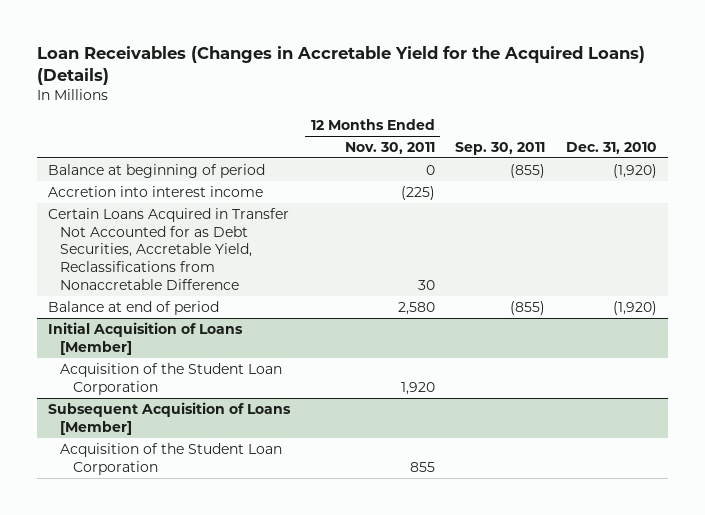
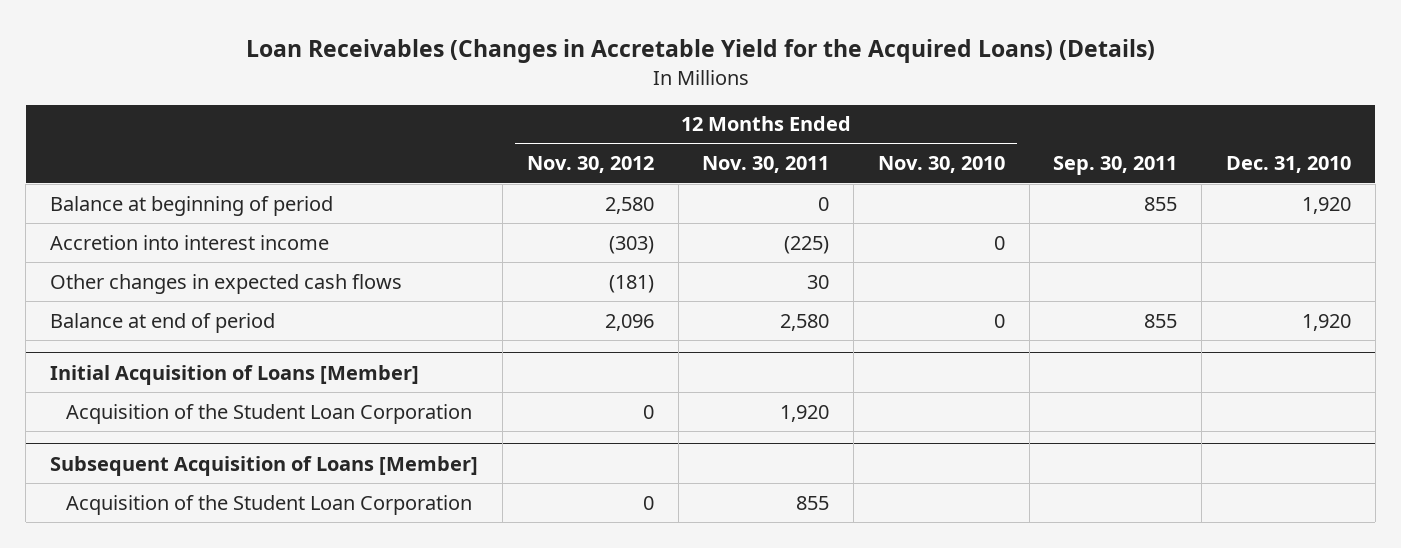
none -> [526,156,654,174] Nov. 30, 2012
none -> [877,156,1005,174] Nov. 30, 2010
[510,163,546,178] (855) -> [1144,196,1178,211] 855
[613,163,658,178] (1,920) -> [1302,196,1352,214] 1,920
[47,207,289,290] Certain Loans Acquired in Transfer Not Accounted for as Debt Securities, Accretable Yield, Reclassifications from Nonaccretable Difference -> none
none -> [50,273,403,294] Other changes in expected cash flows
[510,300,546,315] (855) -> [1144,313,1178,328] 855
[613,300,658,315] (1,920) -> [1302,313,1352,331] 1,920

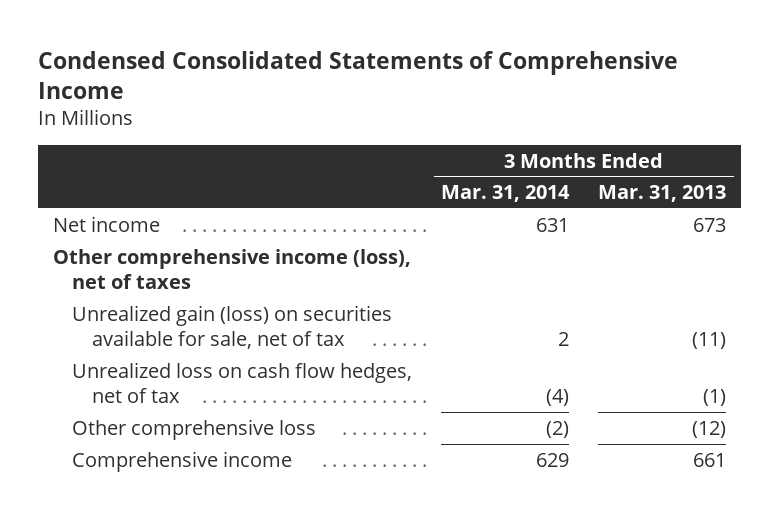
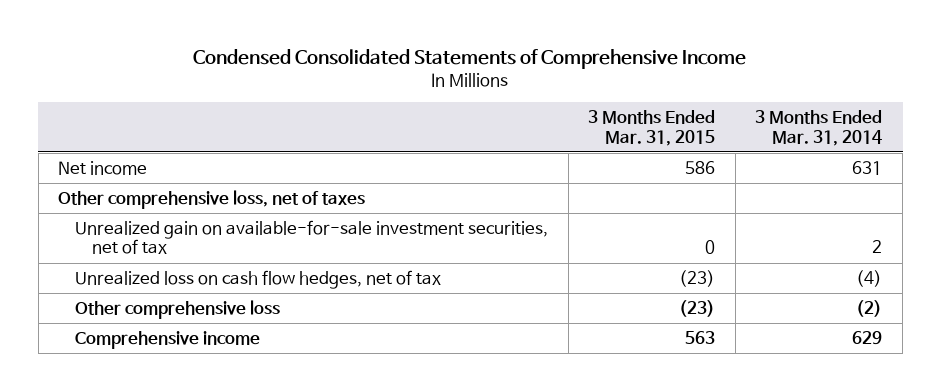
[598,185,727,203] Mar. 31, 2013 -> none
none -> [588,110,716,146] 3 Months Ended Mar. 31, 2015
[52,248,411,290] Other comprehensive income (loss), net of taxes -> [58,190,366,210] Other comprehensive loss, net of taxes
[72,304,393,350] Unrealized gain (loss) on securities available for sale, net of tax -> [75,220,549,255] Unrealized gain on available-for-sale investment securities, net of tax

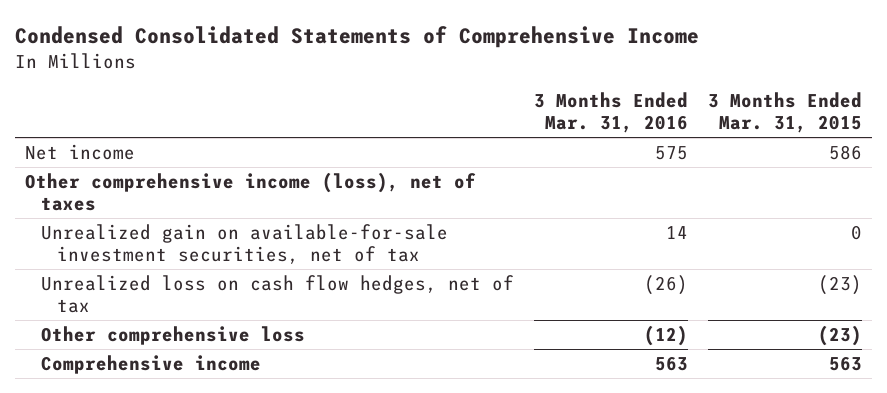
[755,110,883,146] 3 Months Ended Mar. 31, 2014 -> none
none -> [534,92,689,134] 3 Months Ended Mar. 31, 2016
[58,190,366,210] Other comprehensive loss, net of taxes -> [24,171,476,211] Other comprehensive income (loss), net of taxes

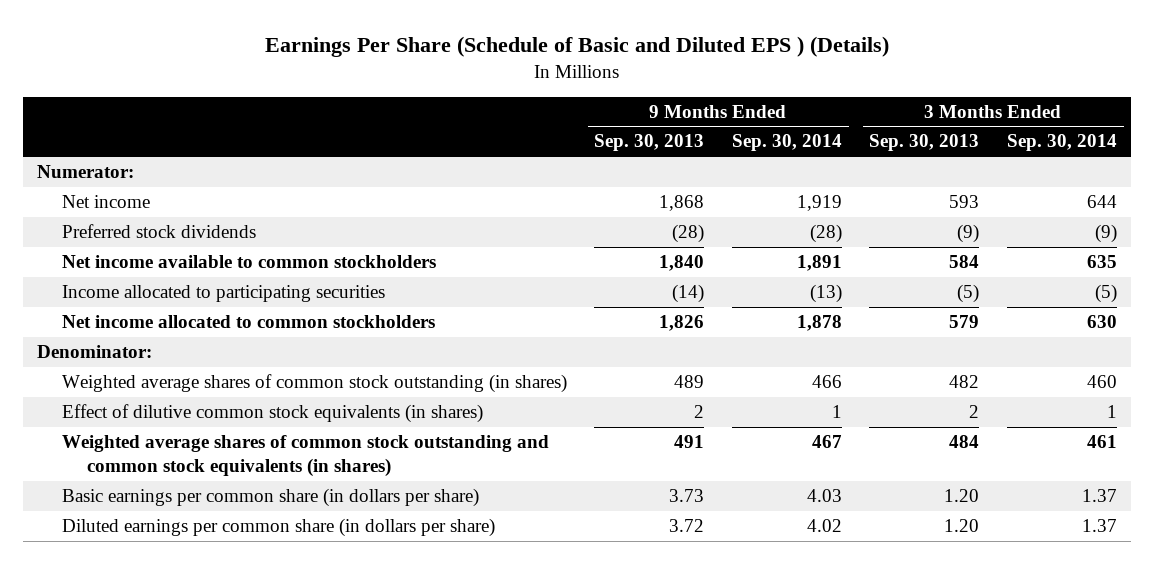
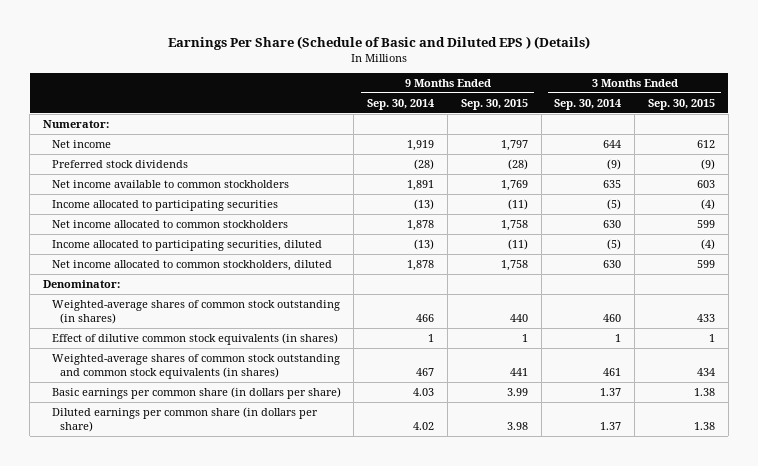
[594,134,705,152] Sep. 30, 2013 -> none
[869,134,980,152] Sep. 30, 2013 -> none
none -> [460,98,528,110] Sep. 30, 2015
none -> [647,98,715,110] Sep. 30, 2015
none -> [51,239,322,251] Income allocated to participating securities, diluted
none -> [51,259,332,271] Net income allocated to common stockholders, diluted
[61,373,567,393] Weighted average shares of common stock outstanding (in shares) -> [51,299,340,324] Weighted-average shares of common stock outstanding (in shares)
[61,434,549,477] Weighted average shares of common stock outstanding and common stock equivalents (in shares) -> [51,353,340,379] Weighted-average shares of common stock outstanding and common stock equivalents (in shares)

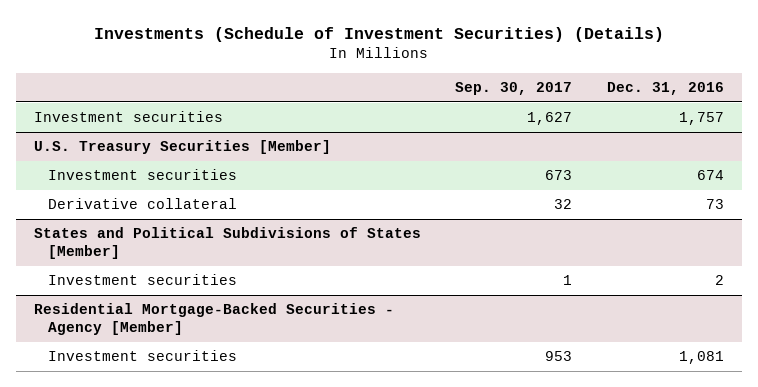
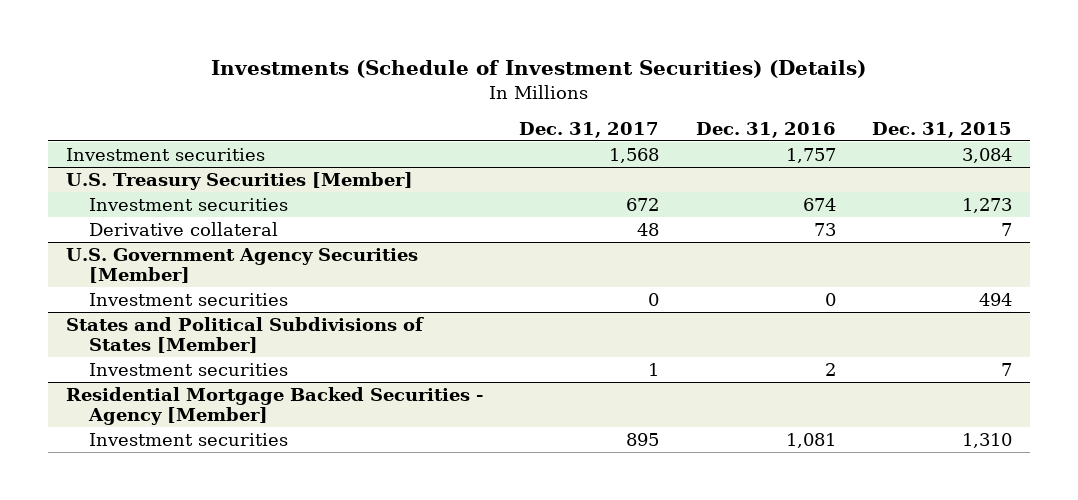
[455,82,573,96] Sep. 30, 2017 -> none
none -> [519,121,660,138] Dec. 31, 2017
none -> [871,121,1012,138] Dec. 31, 2015
none -> [66,247,419,283] U.S. Government Agency Securities [Member]
none -> [88,292,288,306] Investment securities
[33,303,394,336] Residential Mortgage-Backed Securities - Agency [Member] -> [66,386,484,425] Residential Mortgage Backed Securities - Agency [Member]

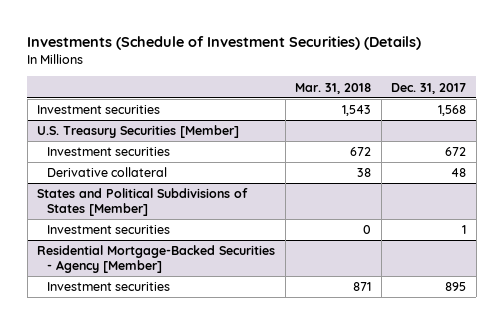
[695,121,836,138] Dec. 31, 2016 -> none
[871,121,1012,138] Dec. 31, 2015 -> none
none -> [295,82,372,94] Mar. 31, 2018
[66,247,419,283] U.S. Government Agency Securities [Member] -> none
[88,292,288,306] Investment securities -> none
[66,386,484,425] Residential Mortgage Backed Securities - Agency [Member] -> [37,245,276,273] Residential Mortgage-Backed Securities - Agency [Member]

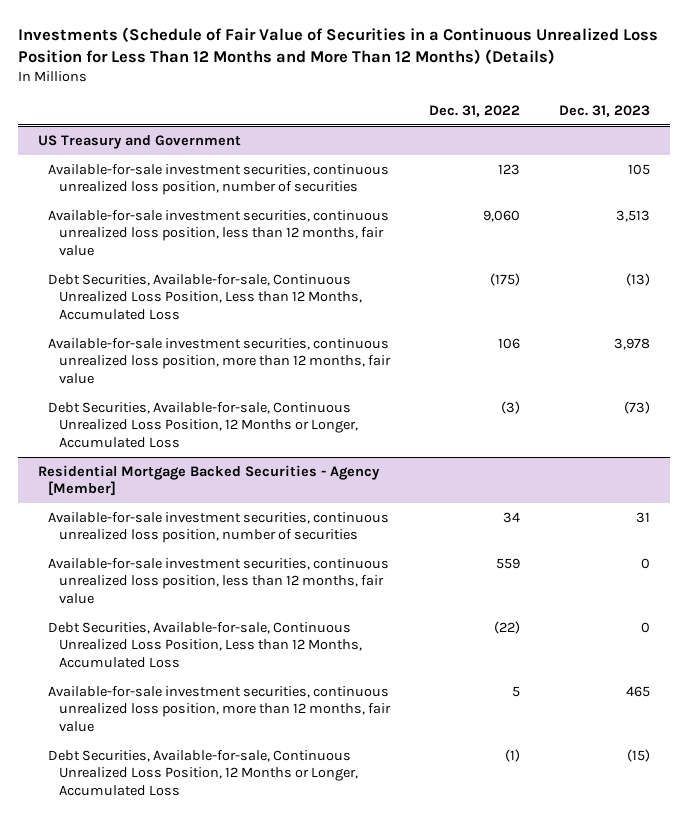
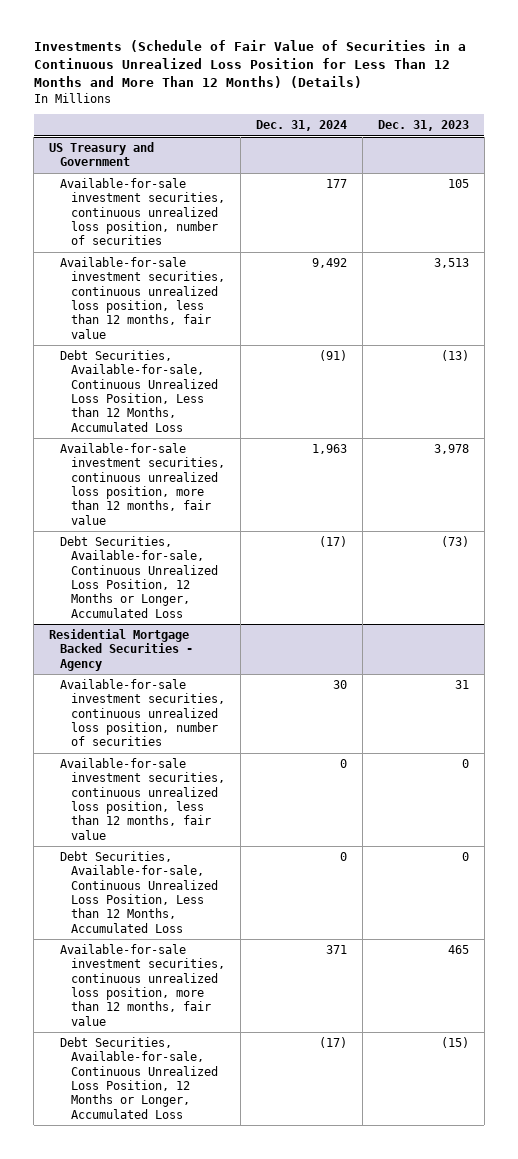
[428,104,520,117] Dec. 31, 2022 -> none
none -> [255,120,347,132] Dec. 31, 2024
[37,464,380,497] Residential Mortgage Backed Securities - Agency [Member] -> [49,629,194,671] Residential Mortgage Backed Securities - Agency

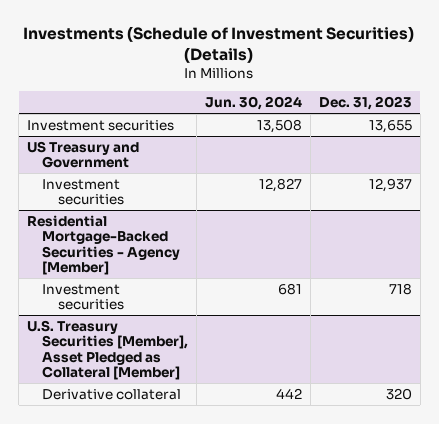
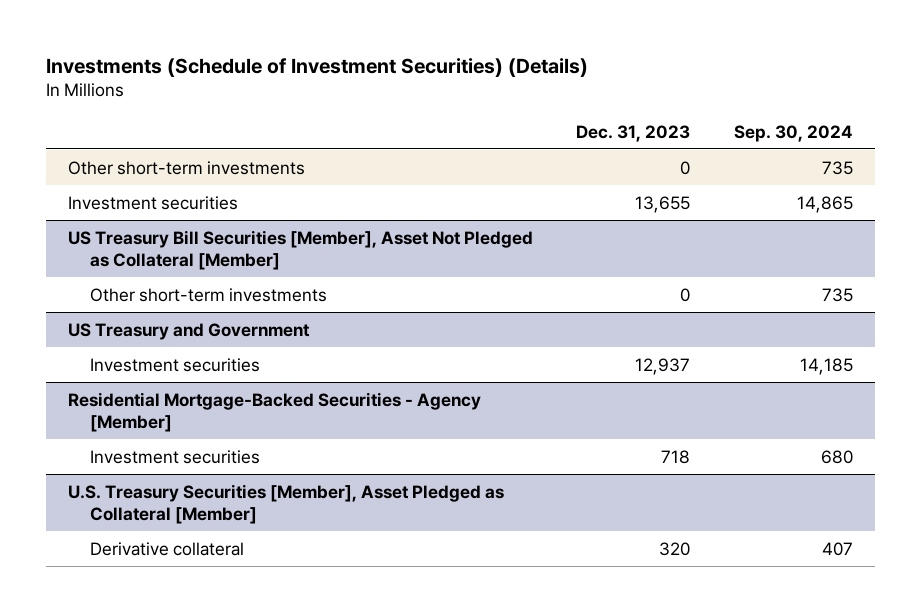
[205,95,303,110] Jun. 30, 2024 -> none
none -> [733,124,853,142] Sep. 30, 2024
none -> [67,160,305,175] Other short-term investments
none -> [67,229,533,271] US Treasury Bill Securities [Member], Asset Not Pledged as Collateral [Member]
none -> [90,287,328,302] Other short-term investments

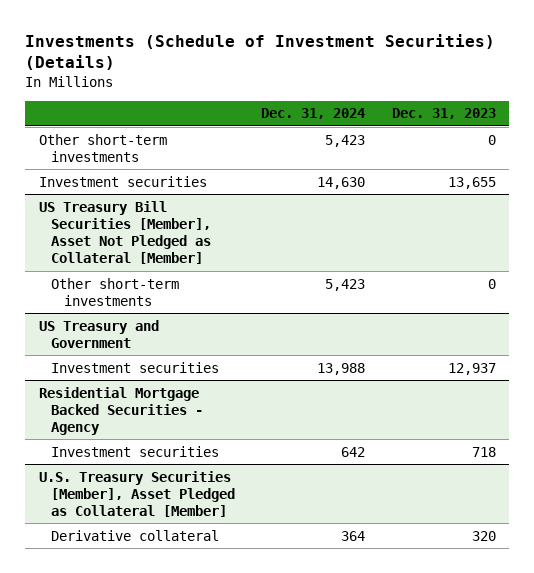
[733,124,853,142] Sep. 30, 2024 -> none
none -> [261,108,366,120] Dec. 31, 2024
[67,391,481,433] Residential Mortgage-Backed Securities - Agency [Member] -> [38,386,204,435] Residential Mortgage Backed Securities - Agency

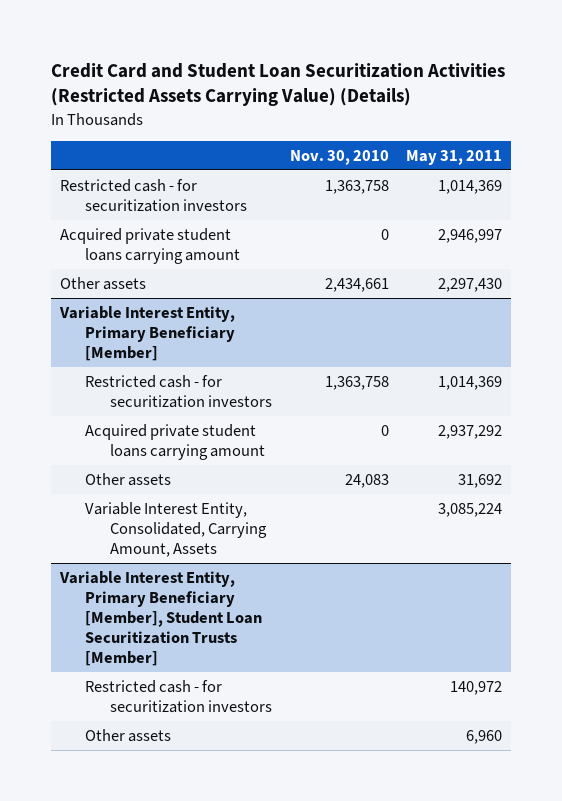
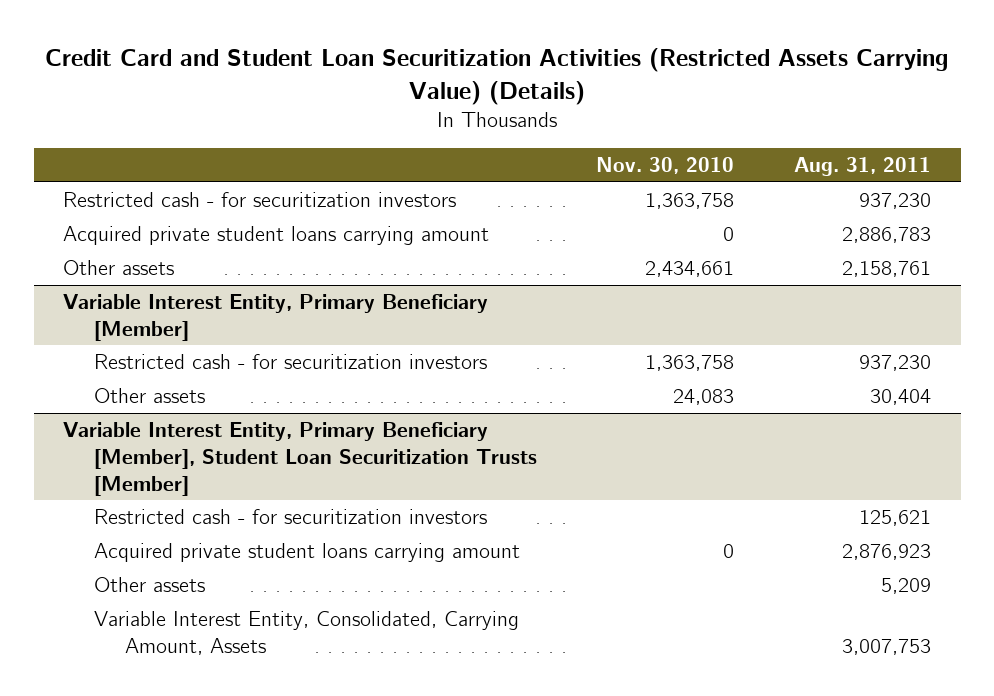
[405,149,502,165] May 31, 2011 -> none
none -> [793,156,931,176] Aug. 31, 2011
[85,423,266,460] Acquired private student loans carrying amount -> none
[85,501,268,557] Variable Interest Entity, Consolidated, Carrying Amount, Assets -> none
none -> [94,543,521,563] Acquired private student loans carrying amount
none -> [94,611,520,655] Variable Interest Entity, Consolidated, Carrying Amount, Assets

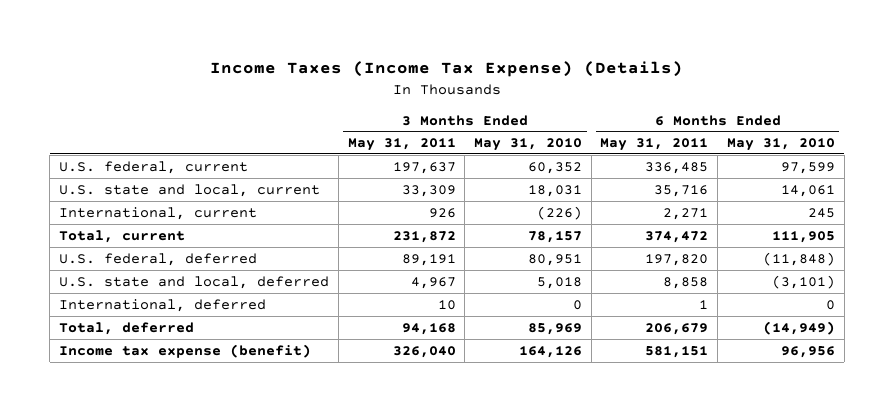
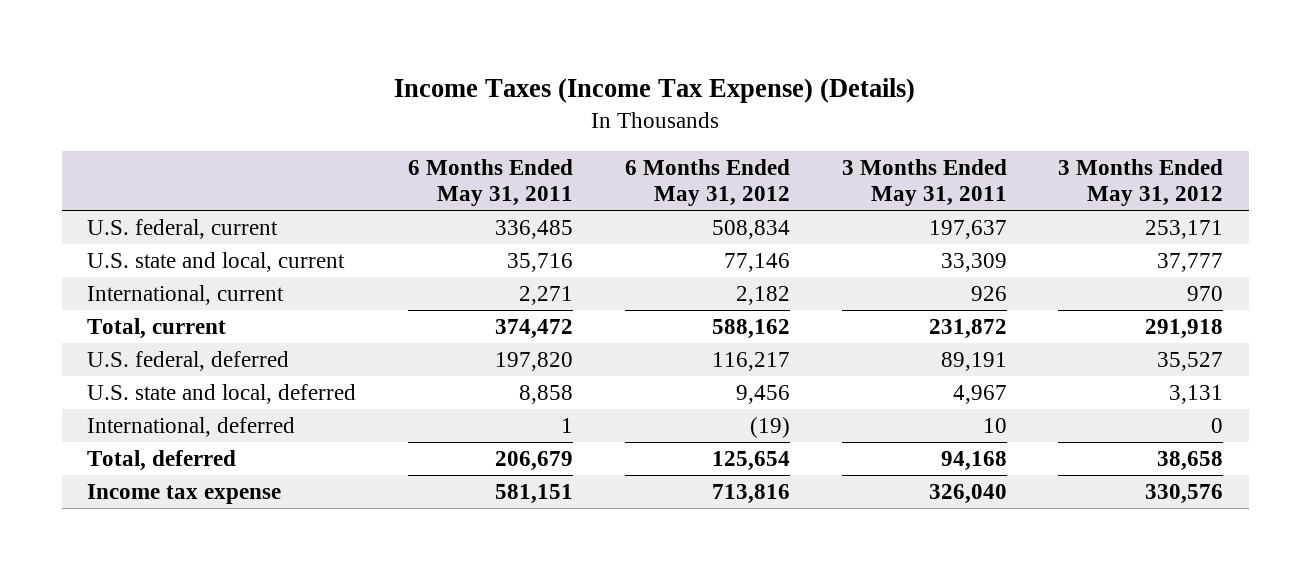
[474,138,583,152] May 31, 2010 -> none
[726,138,835,152] May 31, 2010 -> none
none -> [624,158,790,207] 6 Months Ended May 31, 2012
none -> [1058,158,1224,207] 3 Months Ended May 31, 2012
[59,343,312,358] Income tax expense (benefit) -> [87,483,282,504] Income tax expense

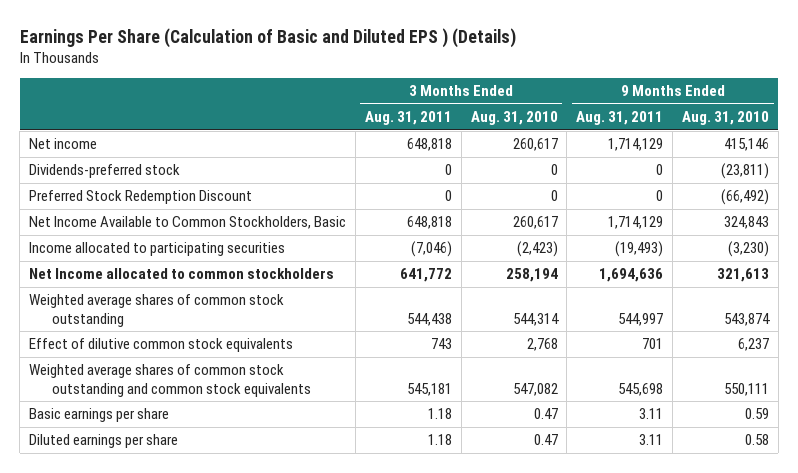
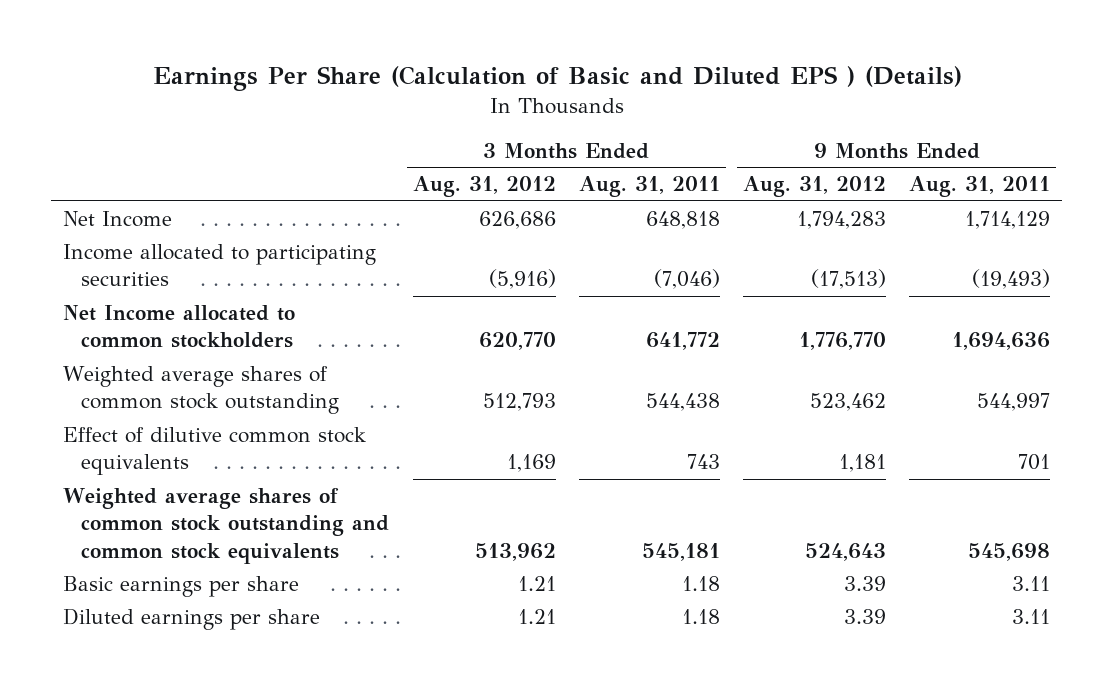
[470,111,558,126] Aug. 31, 2010 -> none
[681,111,769,126] Aug. 31, 2010 -> none
none -> [412,176,556,198] Aug. 31, 2012
none -> [743,176,887,198] Aug. 31, 2012
[29,138,98,150] Net income -> none
[29,164,181,179] Dividends-preferred stock -> none
[29,190,253,205] Preferred Stock Redemption Discount -> none
[29,216,347,230] Net Income Available to Common Stockholders, Basic -> [63,210,173,227] Net Income

